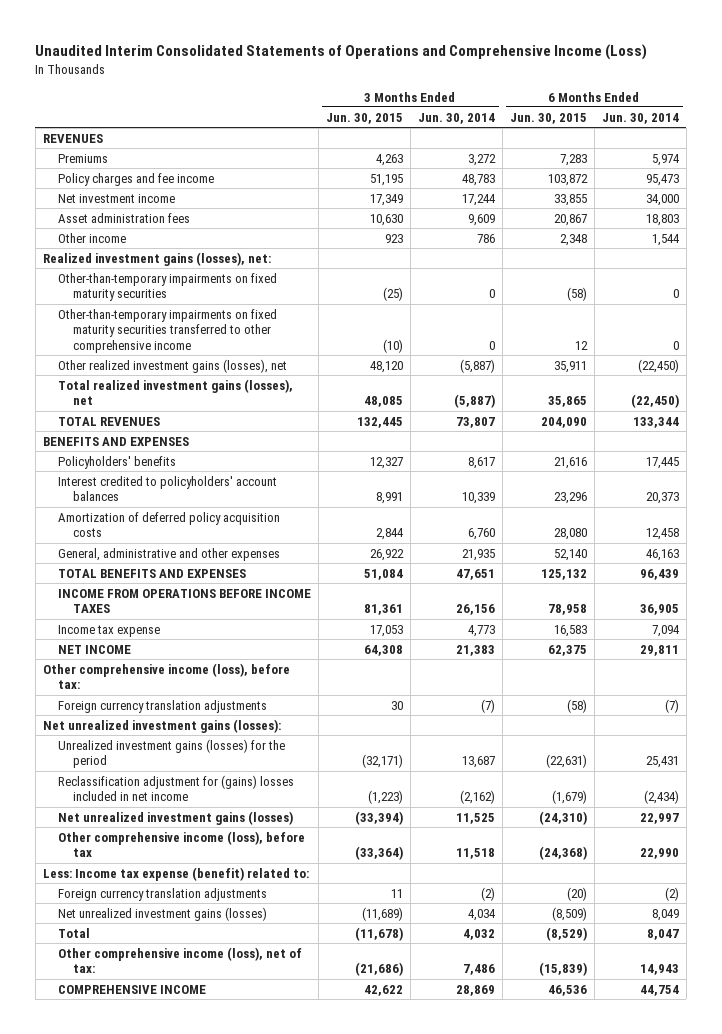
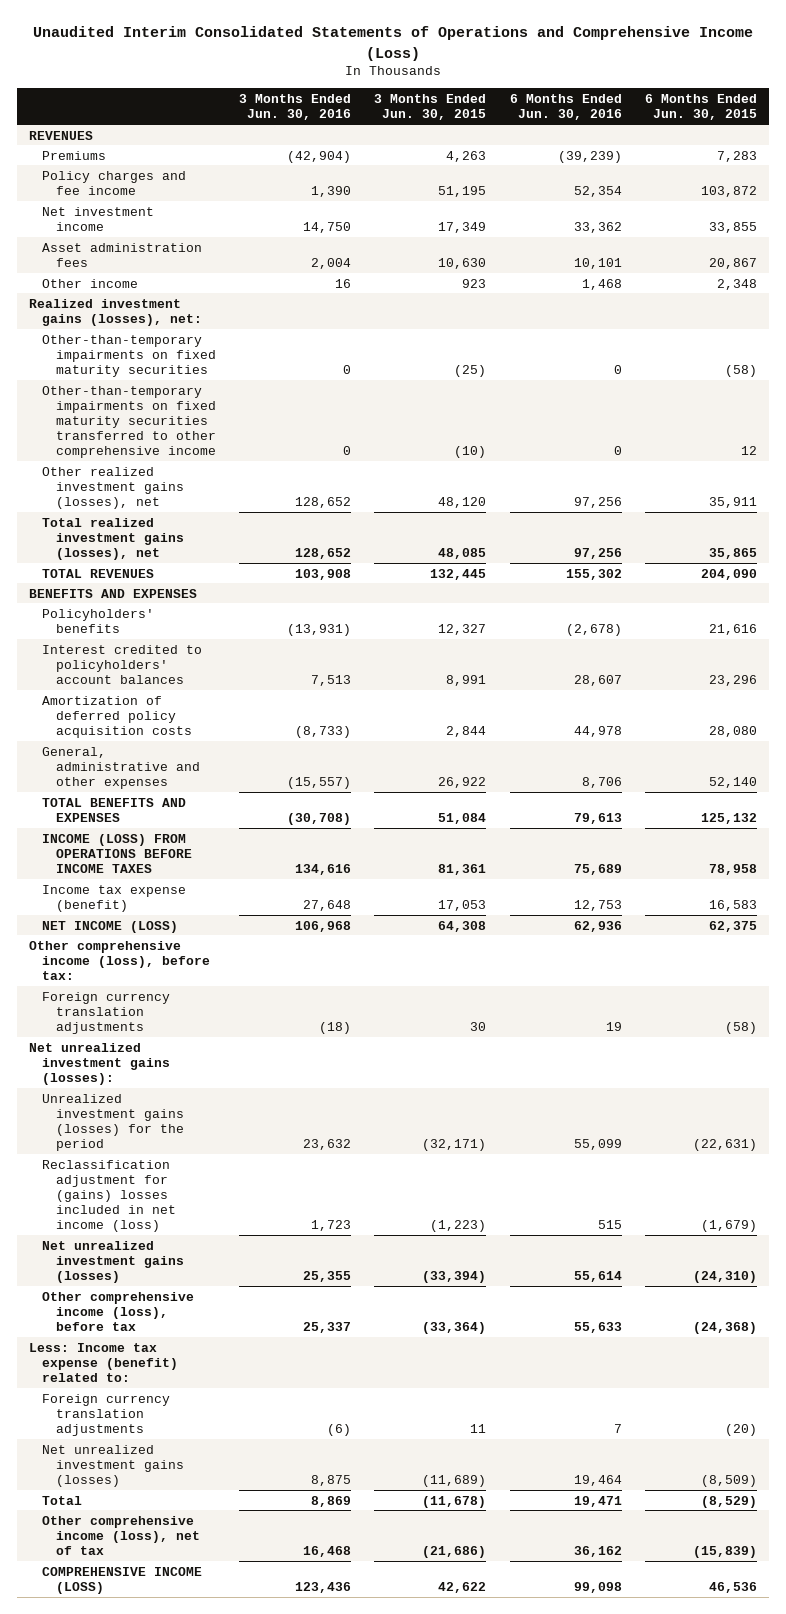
[417,112,495,124] Jun. 30, 2014 -> none
[601,112,679,124] Jun. 30, 2014 -> none
none -> [239,94,352,121] 3 Months Ended Jun. 30, 2016
none -> [509,94,622,121] 6 Months Ended Jun. 30, 2016
[57,588,311,614] INCOME FROM OPERATIONS BEFORE INCOME TAXES -> [42,833,192,873] INCOME (LOSS) FROM OPERATIONS BEFORE INCOME TAXES
[57,624,160,637] Income tax expense -> [42,884,187,912] Income tax expense (benefit)
[57,644,131,654] NET INCOME -> [42,920,179,933] NET INCOME (LOSS)
[57,774,294,802] Reclassification adjustment for (gains) losses included in net income -> [42,1159,176,1233] Reclassification adjustment for (gains) losses included in net income (loss)
[57,946,302,974] Other comprehensive income (loss), net of tax: -> [42,1515,200,1555] Other comprehensive income (loss), net of tax
[57,984,206,994] COMPREHENSIVE INCOME -> [42,1566,203,1594] COMPREHENSIVE INCOME (LOSS)

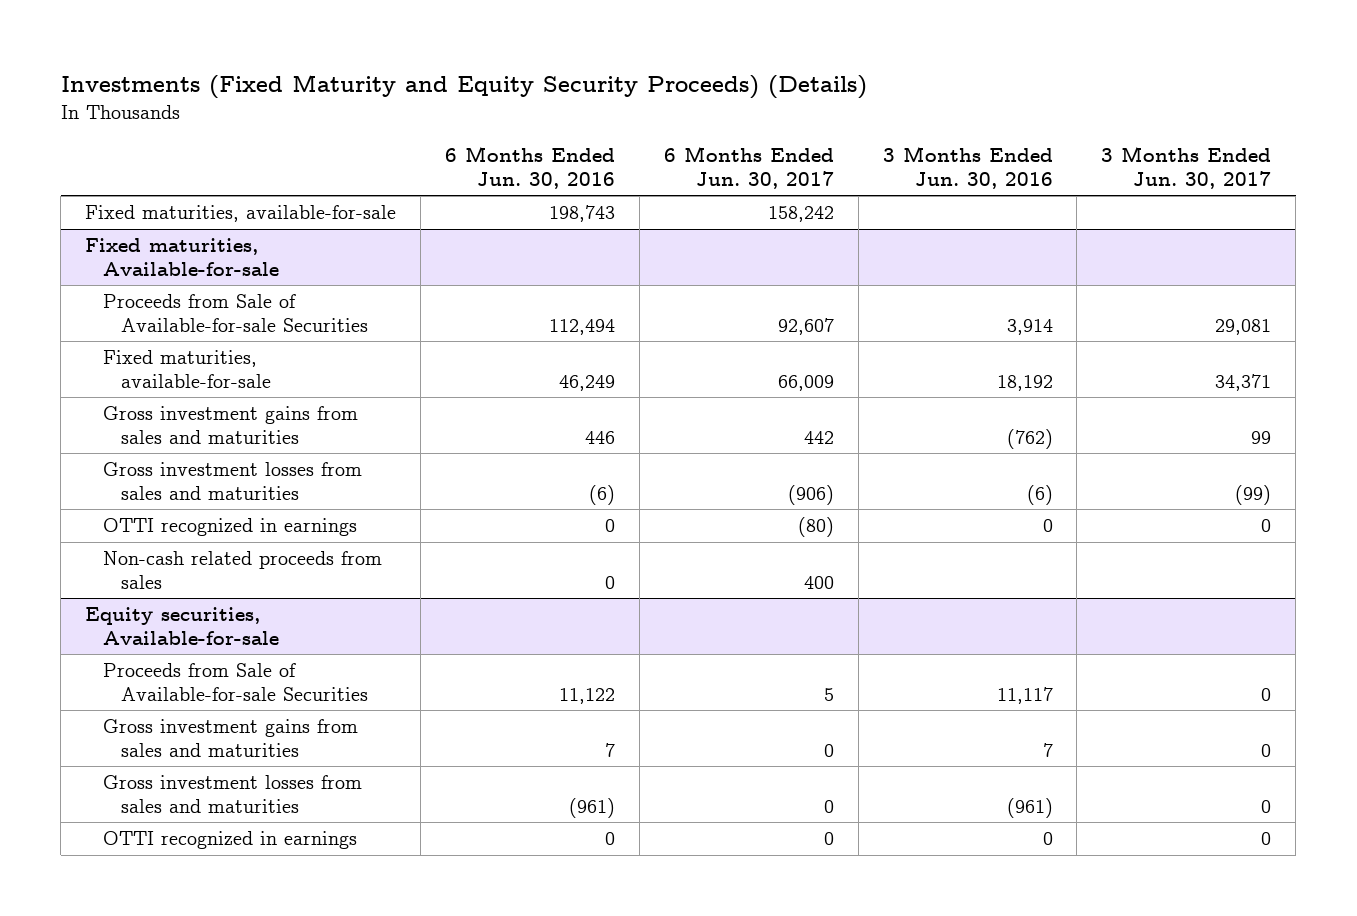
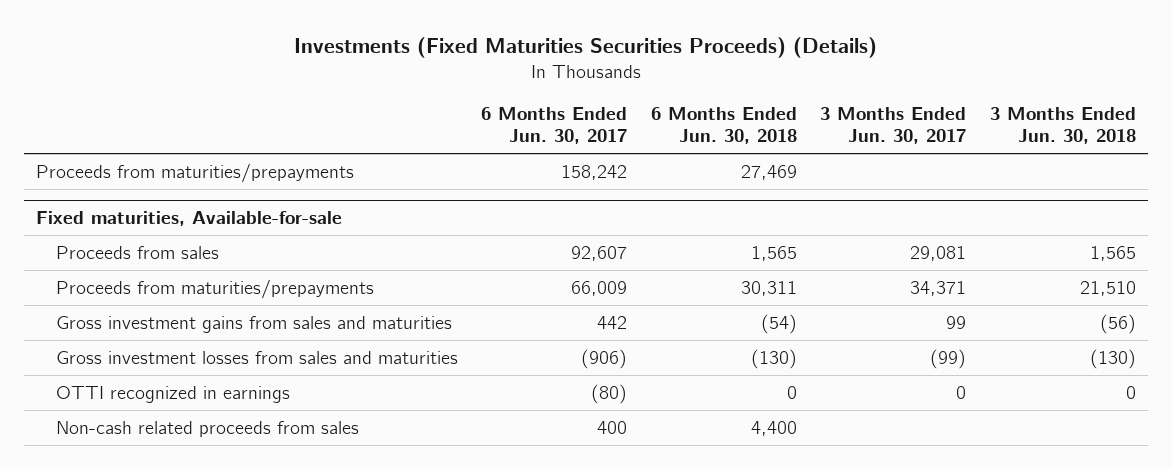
[60,74,867,99] Investments (Fixed Maturity and Equity Security Proceeds) (Details) -> [294,36,878,58] Investments (Fixed Maturities Securities Proceeds) (Details)
[445,146,616,189] 6 Months Ended Jun. 30, 2016 -> none
[882,146,1053,189] 3 Months Ended Jun. 30, 2016 -> none
none -> [650,106,797,145] 6 Months Ended Jun. 30, 2018
none -> [990,106,1137,145] 3 Months Ended Jun. 30, 2018
[85,205,397,223] Fixed maturities, available-for-sale -> [36,162,355,183] Proceeds from maturities/prepayments
[103,294,369,332] Proceeds from Sale of Available-for-sale Securities -> [55,245,219,259] Proceeds from sales
[103,350,272,388] Fixed maturities, available-for-sale -> [55,278,374,299] Proceeds from maturities/prepayments
[85,607,280,645] Equity securities, Available-for-sale -> none
[103,663,369,701] Proceeds from Sale of Available-for-sale Securities -> none
[103,719,359,757] Gross investment gains from sales and maturities -> none
[103,775,363,813] Gross investment losses from sales and maturities -> none
[103,831,358,850] OTTI recognized in earnings -> none

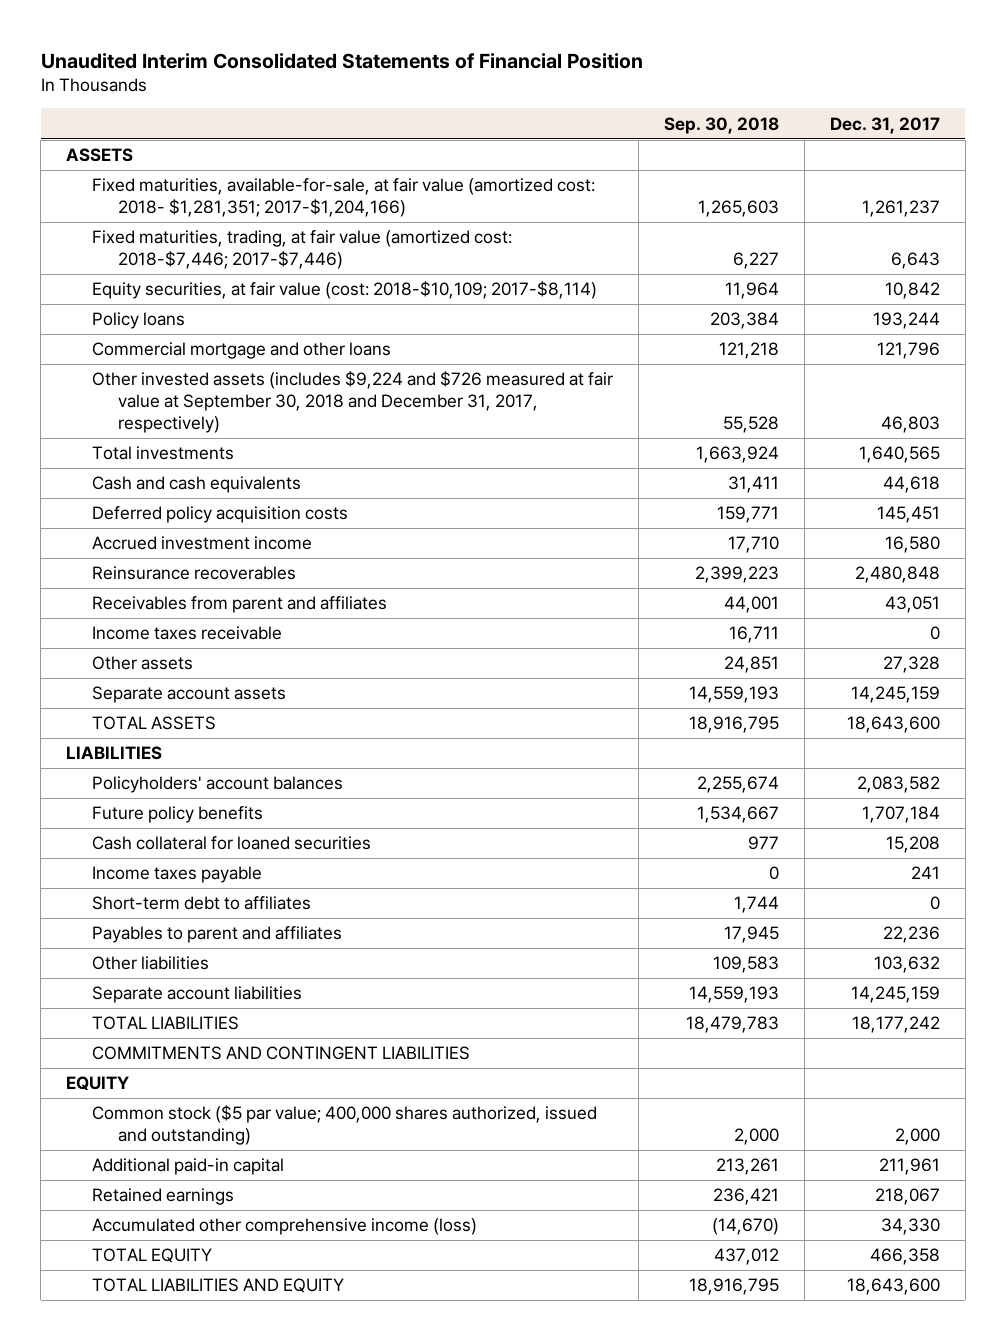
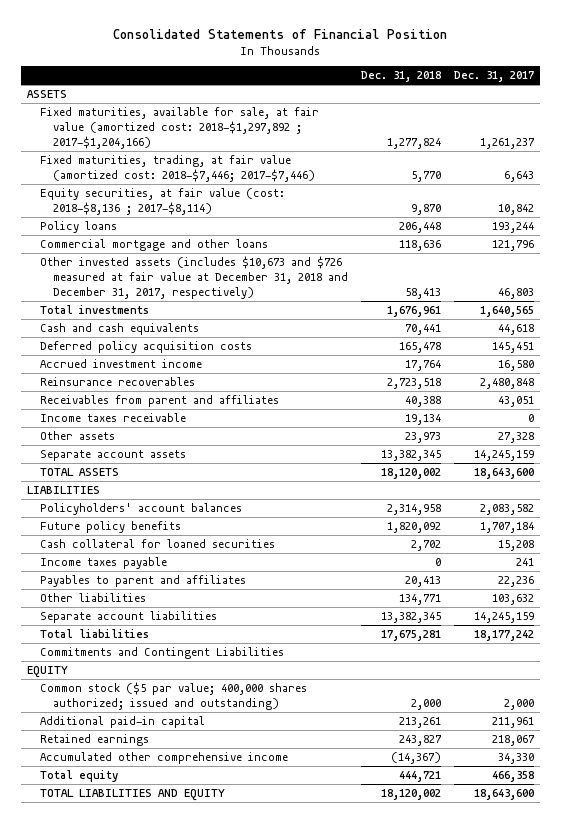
[40,52,643,69] Unaudited Interim Consolidated Statements of Financial Position -> [113,28,448,39] Consolidated Statements of Financial Position
[664,116,780,134] Sep. 30, 2018 -> none
none -> [360,71,441,83] Dec. 31, 2018
[92,178,596,218] Fixed maturities, available-for-sale, at fair value (amortized cost: 2018- $1,281,351; 2017-$1,204,166) -> [39,107,319,149] Fixed maturities, available for sale, at fair value (amortized cost: 2018-$1,297,892 ; 2017-$1,204,166)
[92,281,598,300] Equity securities, at fair value (cost: 2018-$10,109; 2017-$8,114) -> [39,188,285,215] Equity securities, at fair value (cost: 2018-$8,136 ; 2017-$8,114)
[92,371,614,433] Other invested assets (includes $9,224 and $726 measured at fair value at September 30, 2018 and December 31, 2017, respectively) -> [39,256,348,299] Other invested assets (includes $10,673 and $726 measured at fair value at December 31, 2018 and December 31, 2017, respectively)
[92,896,312,911] Short-term debt to affiliates -> none
[92,1016,240,1031] TOTAL LIABILITIES -> [39,629,149,639] Total liabilities
[92,1046,471,1061] COMMITMENTS AND CONTINGENT LIABILITIES -> [39,647,284,660] Commitments and Contingent Liabilities
[92,1105,598,1146] Common stock ($5 par value; 400,000 shares authorized, issued and outstanding) -> [39,682,307,710] Common stock ($5 par value; 400,000 shares authorized; issued and outstanding)
[92,1218,478,1236] Accumulated other comprehensive income (loss) -> [39,752,288,765] Accumulated other comprehensive income
[92,1248,213,1264] TOTAL EQUITY -> [39,770,118,783] Total equity

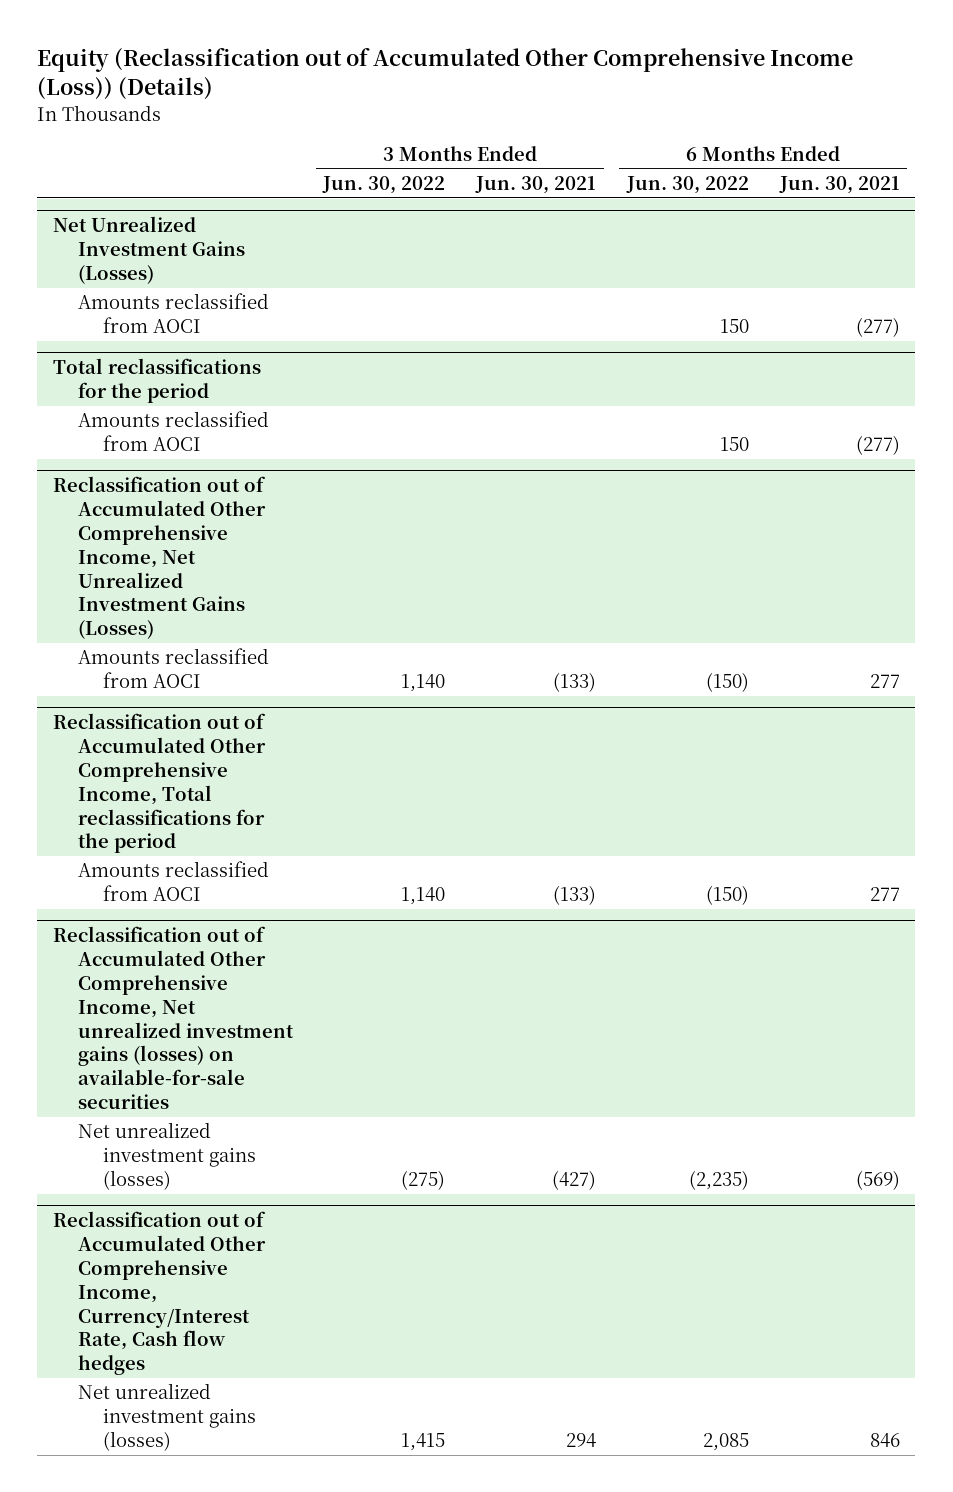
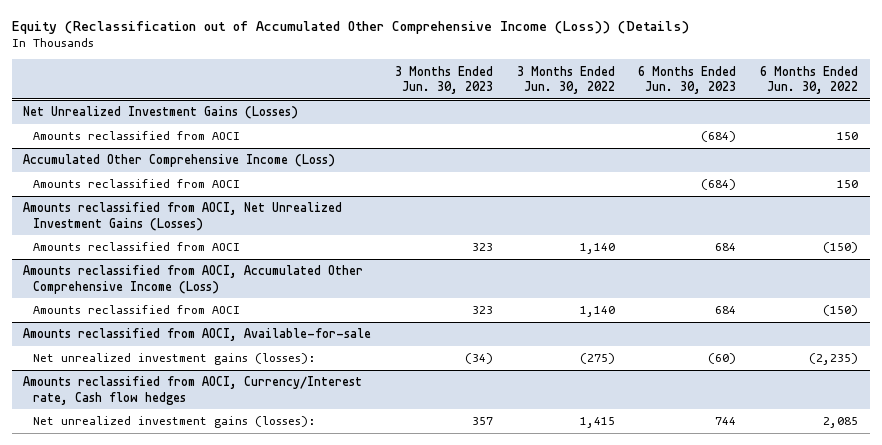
[475,175,597,194] Jun. 30, 2021 -> none
[778,175,900,194] Jun. 30, 2021 -> none
none -> [395,65,494,94] 3 Months Ended Jun. 30, 2023
none -> [638,65,737,94] 6 Months Ended Jun. 30, 2023
[52,358,261,404] Total reclassifications for the period -> [23,154,336,168] Accumulated Other Comprehensive Income (Loss)
[52,476,266,640] Reclassification out of Accumulated Other Comprehensive Income, Net Unrealized Investment Gains (Losses) -> none
none -> [23,202,343,231] Amounts reclassified from AOCI, Net Unrealized Investment Gains (Losses)
[52,713,266,854] Reclassification out of Accumulated Other Comprehensive Income, Total reclassifications for the period -> none
none -> [23,265,364,294] Amounts reclassified from AOCI, Accumulated Other Comprehensive Income (Loss)
[52,926,294,1110] Reclassification out of Accumulated Other Comprehensive Income, Net unrealized investment gains (losses) on available-for-sale securities -> none
[52,1211,266,1376] Reclassification out of Accumulated Other Comprehensive Income, Currency/Interest Rate, Cash flow hedges -> none
none -> [23,328,372,342] Amounts reclassified from AOCI, Available-for-sale
[77,1122,256,1191] Net unrealized investment gains (losses) -> [32,353,315,366] Net unrealized investment gains (losses):
none -> [23,376,363,405] Amounts reclassified from AOCI, Currency/Interest rate, Cash flow hedges
[77,1383,256,1452] Net unrealized investment gains (losses) -> [32,416,315,429] Net unrealized investment gains (losses):

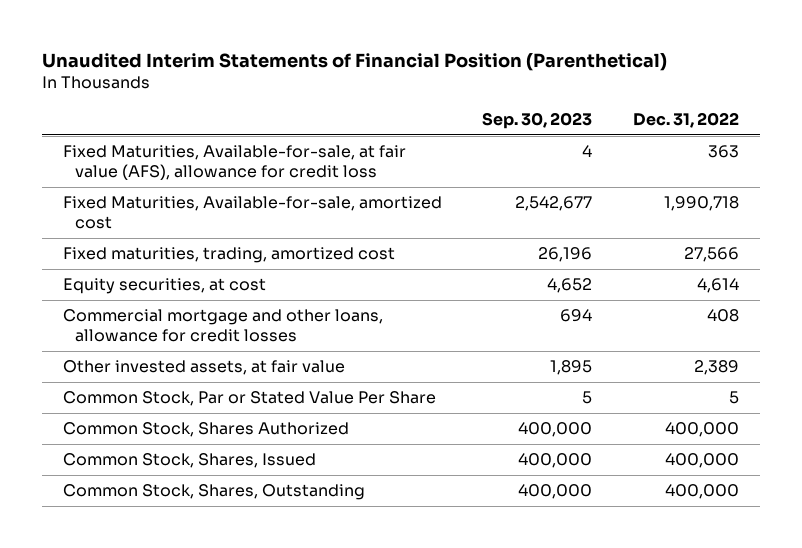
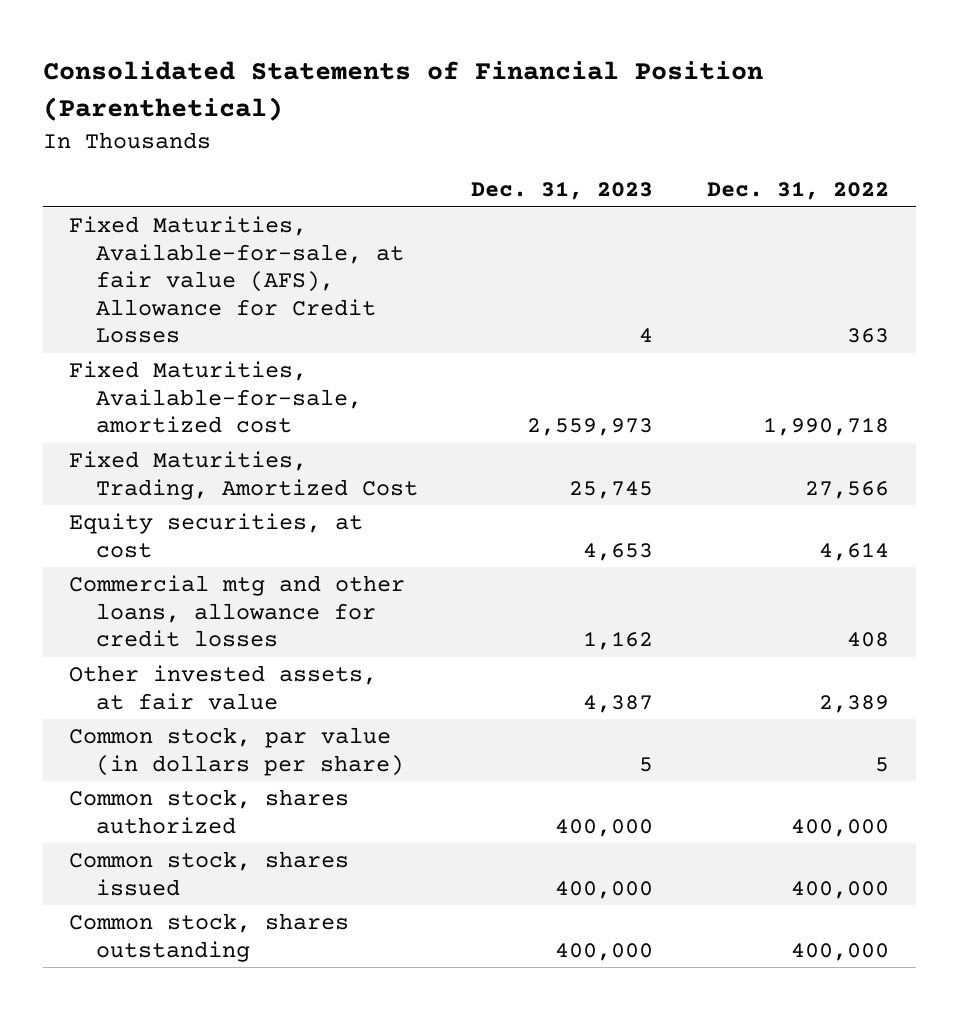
[42,52,668,71] Unaudited Interim Statements of Financial Position (Parenthetical) -> [42,61,763,122] Consolidated Statements of Financial Position (Parenthetical)
[482,112,593,130] Sep. 30, 2023 -> none
none -> [471,181,654,201] Dec. 31, 2023
[62,145,406,181] Fixed Maturities, Available-for-sale, at fair value (AFS), allowance for credit loss -> [69,216,404,344] Fixed Maturities, Available-for-sale, at fair value (AFS), Allowance for Credit Losses
[62,247,395,264] Fixed maturities, trading, amortized cost -> [69,451,418,500] Fixed Maturities, Trading, Amortized Cost
[62,309,383,343] Commercial mortgage and other loans, allowance for credit losses -> [69,575,406,648] Commercial mtg and other loans, allowance for credit losses
[62,391,436,407] Common Stock, Par or Stated Value Per Share -> [69,727,404,776] Common stock, par value (in dollars per share)
[62,422,349,438] Common Stock, Shares Authorized -> [69,789,350,834] Common stock, shares authorized
[62,453,316,469] Common Stock, Shares, Issued -> [69,851,350,896] Common stock, shares issued
[62,484,365,501] Common Stock, Shares, Outstanding -> [69,913,350,962] Common stock, shares outstanding

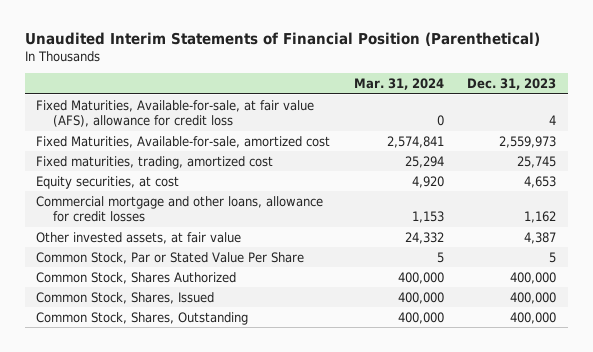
[42,61,763,122] Consolidated Statements of Financial Position (Parenthetical) -> [24,32,540,47] Unaudited Interim Statements of Financial Position (Parenthetical)
[707,181,890,201] Dec. 31, 2022 -> none
none -> [353,78,444,91] Mar. 31, 2024
[69,216,404,344] Fixed Maturities, Available-for-sale, at fair value (AFS), Allowance for Credit Losses -> [36,99,315,128] Fixed Maturities, Available-for-sale, at fair value (AFS), allowance for credit loss
[69,451,418,500] Fixed Maturities, Trading, Amortized Cost -> [36,155,274,169] Fixed maturities, trading, amortized cost
[69,575,406,648] Commercial mtg and other loans, allowance for credit losses -> [36,195,324,223] Commercial mortgage and other loans, allowance for credit losses
[69,727,404,776] Common stock, par value (in dollars per share) -> [36,251,305,264] Common Stock, Par or Stated Value Per Share
[69,789,350,834] Common stock, shares authorized -> [36,271,237,284] Common Stock, Shares Authorized
[69,851,350,896] Common stock, shares issued -> [36,291,215,304] Common Stock, Shares, Issued
[69,913,350,962] Common stock, shares outstanding -> [36,311,249,325] Common Stock, Shares, Outstanding

